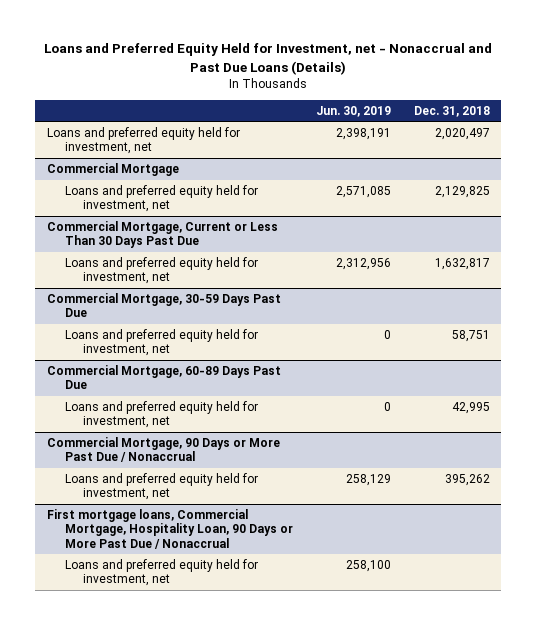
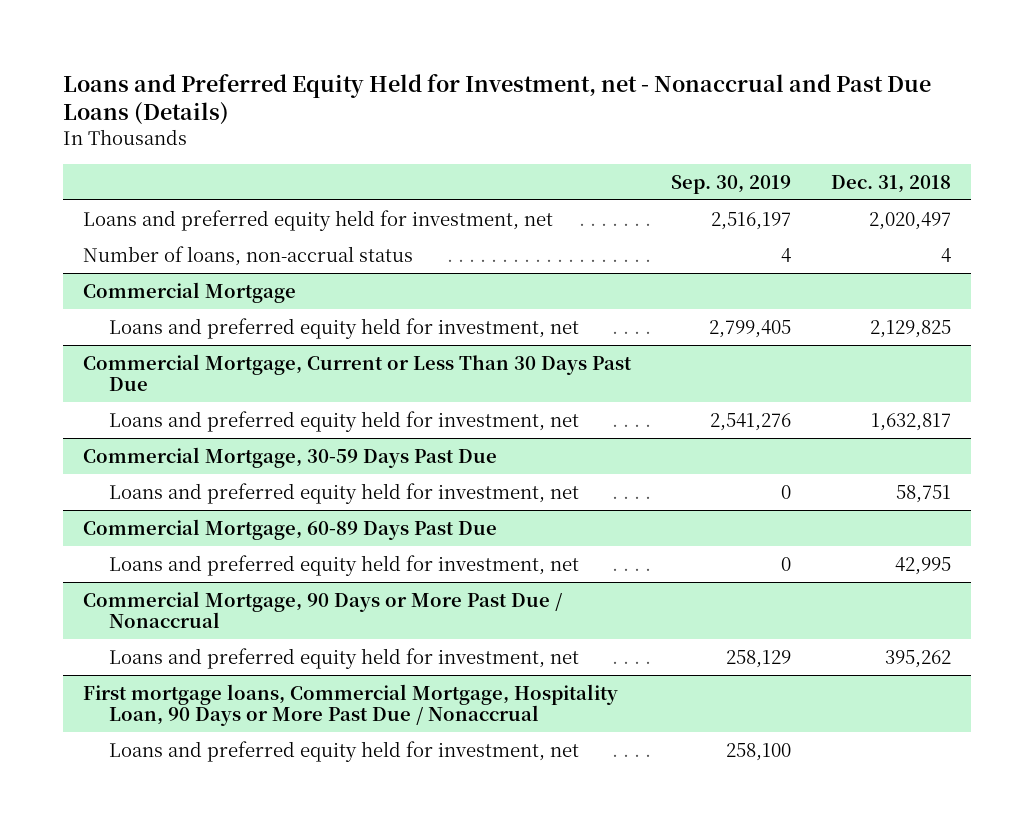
[315,105,391,117] Jun. 30, 2019 -> none
none -> [670,174,791,194] Sep. 30, 2019
none -> [82,245,413,266] Number of loans, non-accrual status

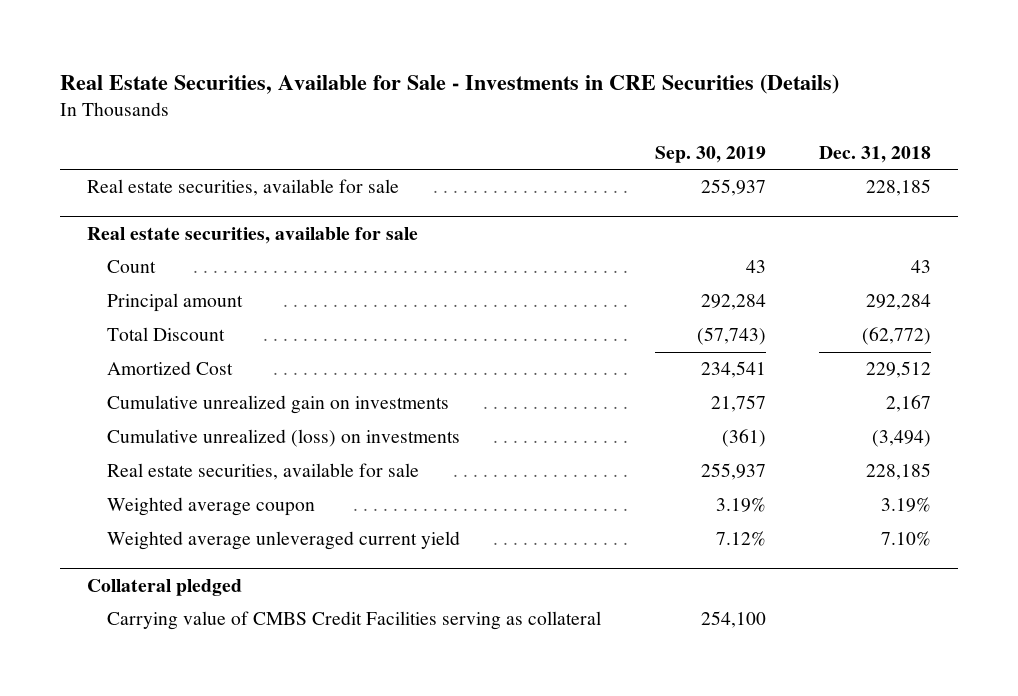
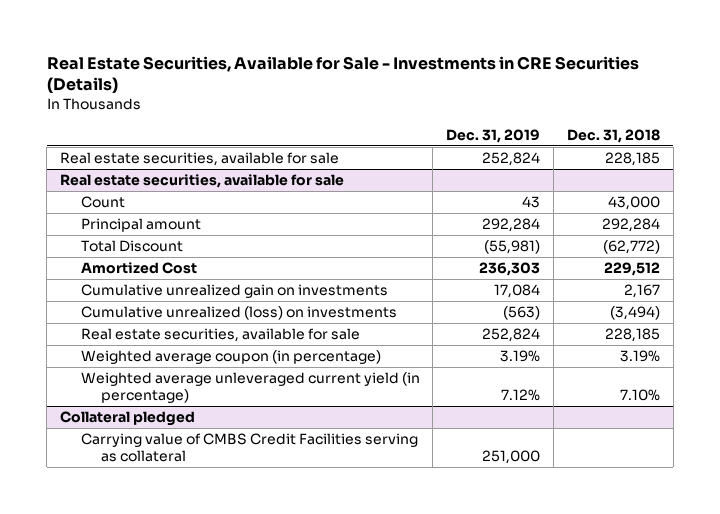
[654,145,766,163] Sep. 30, 2019 -> none
none -> [446,128,541,143] Dec. 31, 2019
[911,260,932,274] 43 -> [607,196,660,211] 43,000
[107,497,316,517] Weighted average coupon -> [80,350,381,365] Weighted average coupon (in percentage)
[107,531,461,551] Weighted average unleveraged current yield -> [80,372,420,403] Weighted average unleveraged current yield (in percentage)

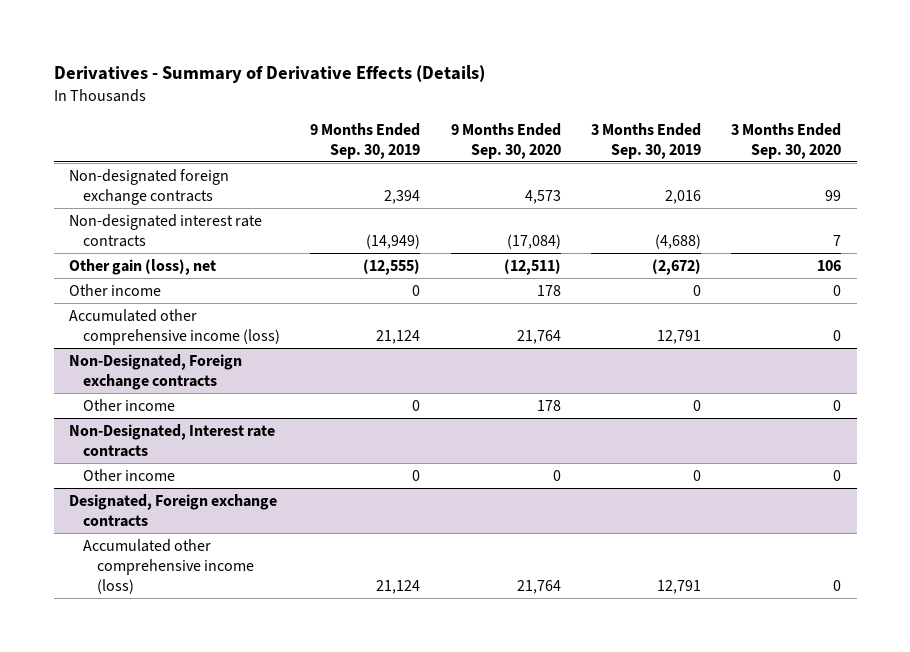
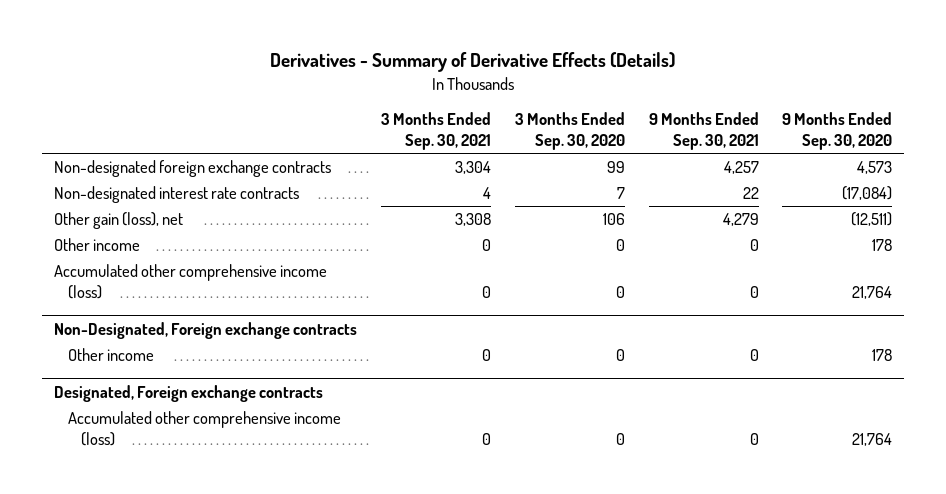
[310,122,421,159] 9 Months Ended Sep. 30, 2019 -> none
[591,122,702,159] 3 Months Ended Sep. 30, 2019 -> none
none -> [380,111,491,151] 3 Months Ended Sep. 30, 2021
none -> [648,111,759,151] 9 Months Ended Sep. 30, 2021
[68,423,275,457] Non-Designated, Interest rate contracts -> none
[82,468,175,481] Other income -> none

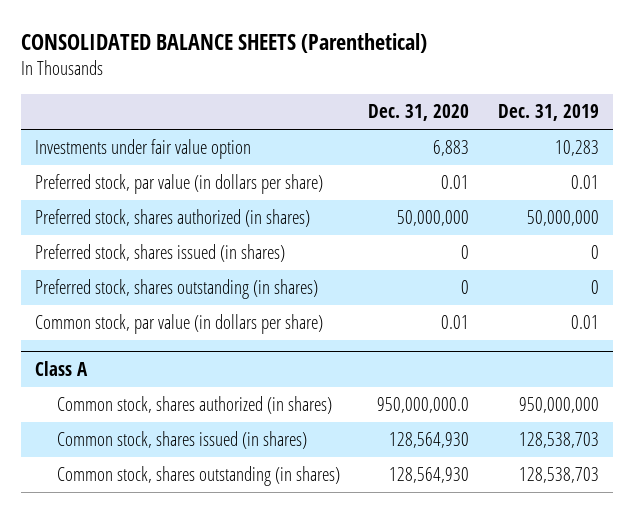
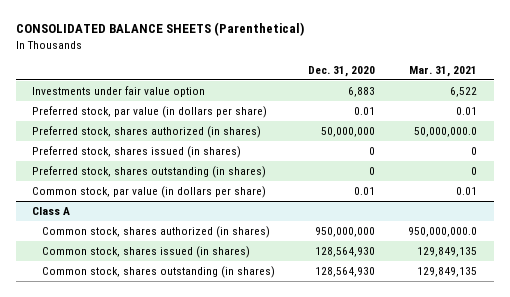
[498,104,600,122] Dec. 31, 2019 -> none
none -> [409,65,478,77] Mar. 31, 2021
[377,397,470,414] 950,000,000.0 -> [315,226,376,237] 950,000,000

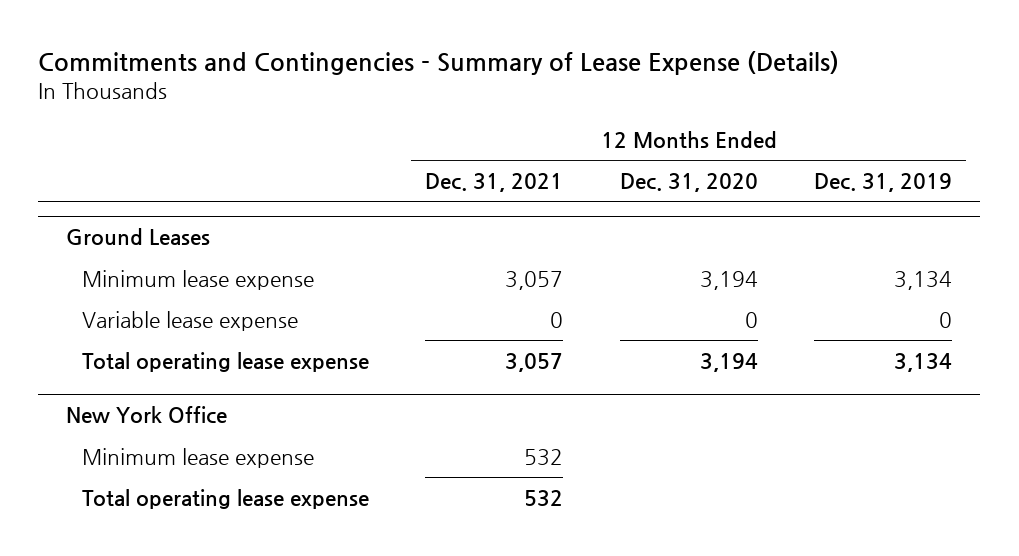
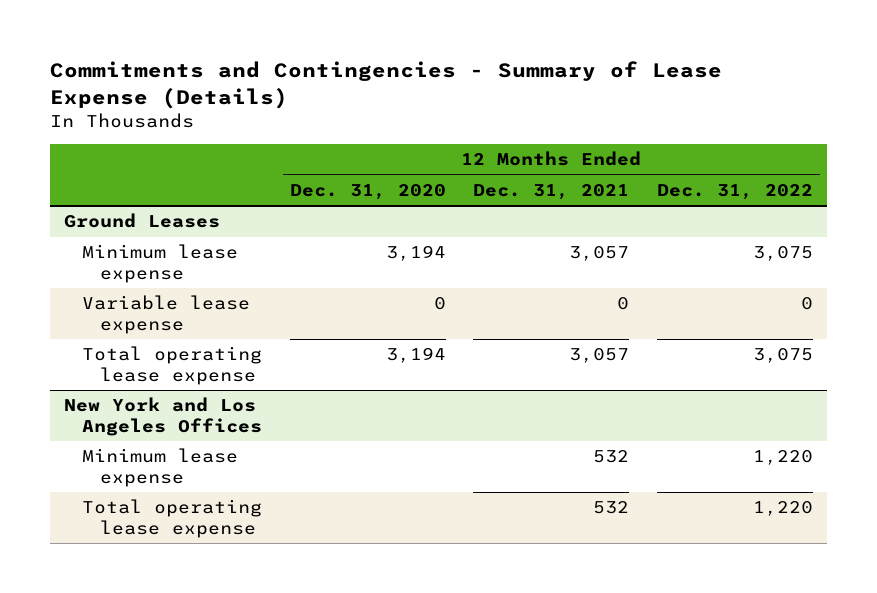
[814,173,953,193] Dec. 31, 2019 -> none
none -> [656,183,813,200] Dec. 31, 2022
[66,406,228,425] New York Office -> [64,397,263,436] New York and Los Angeles Offices

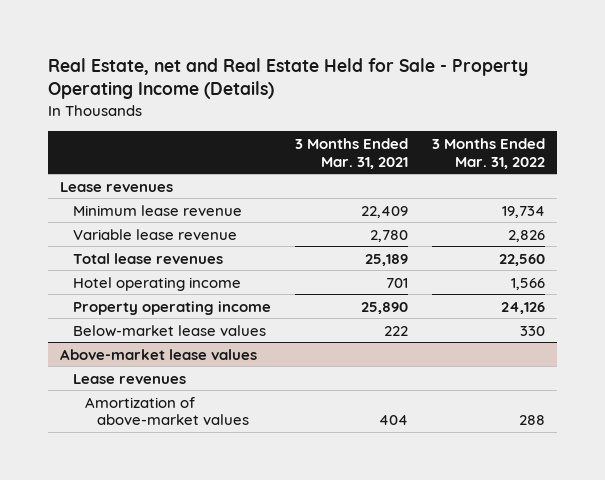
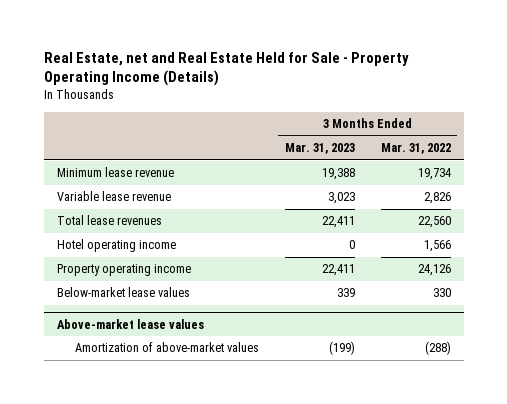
[294,137,408,169] 3 Months Ended Mar. 31, 2021 -> none
none -> [284,143,355,155] Mar. 31, 2023
[60,181,174,192] Lease revenues -> none
[72,373,186,384] Lease revenues -> none
[518,415,545,426] 288 -> [424,341,451,356] (288)

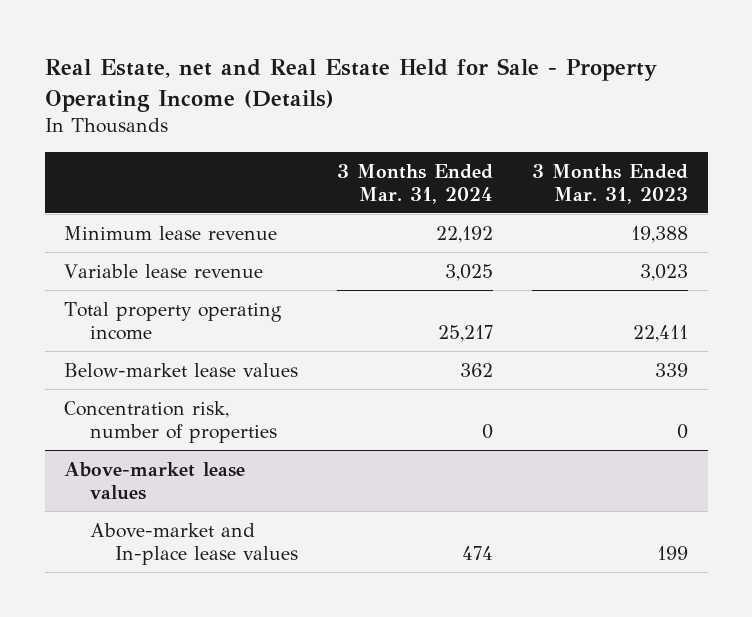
[380,143,451,155] Mar. 31, 2022 -> none
none -> [337,163,494,204] 3 Months Ended Mar. 31, 2024
[56,215,162,226] Total lease revenues -> none
[56,239,176,253] Hotel operating income -> none
[56,264,191,277] Property operating income -> [64,301,283,340] Total property operating income
none -> [64,400,277,443] Concentration risk, number of properties
[74,342,259,353] Amortization of above-market values -> [89,522,299,565] Above-market and In-place lease values
[328,341,355,356] (199) -> [657,545,689,560] 199

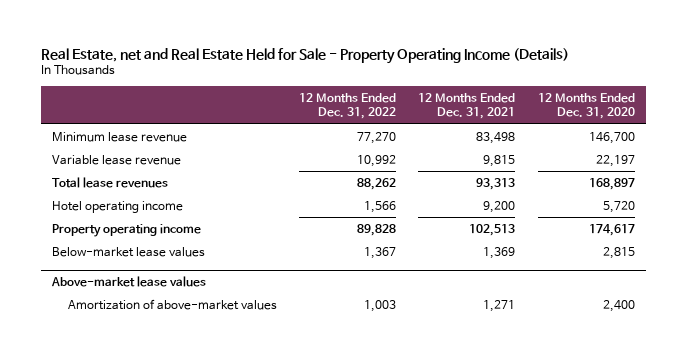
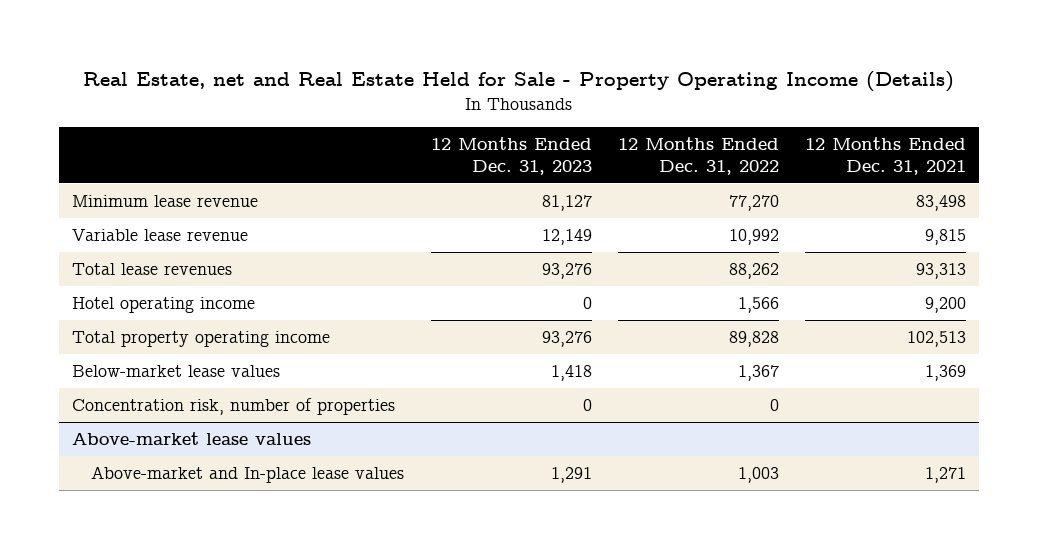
[537,92,635,120] 12 Months Ended Dec. 31, 2020 -> none
none -> [430,137,592,175] 12 Months Ended Dec. 31, 2023
[51,223,201,237] Property operating income -> [71,331,330,348] Total property operating income
none -> [71,398,395,416] Concentration risk, number of properties
[67,298,277,310] Amortization of above-market values -> [91,466,405,484] Above-market and In-place lease values

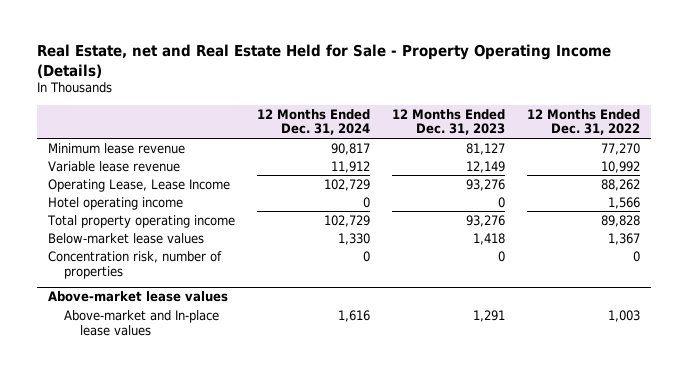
[804,137,966,175] 12 Months Ended Dec. 31, 2021 -> none
none -> [256,108,370,136] 12 Months Ended Dec. 31, 2024
[71,263,232,276] Total lease revenues -> [48,178,231,192] Operating Lease, Lease Income

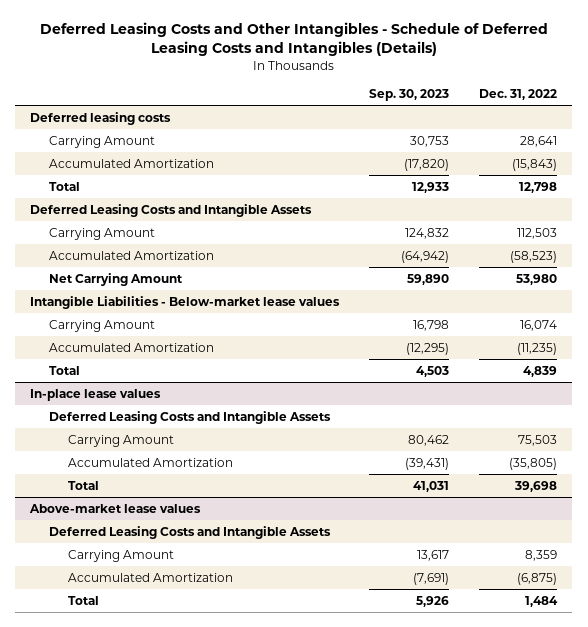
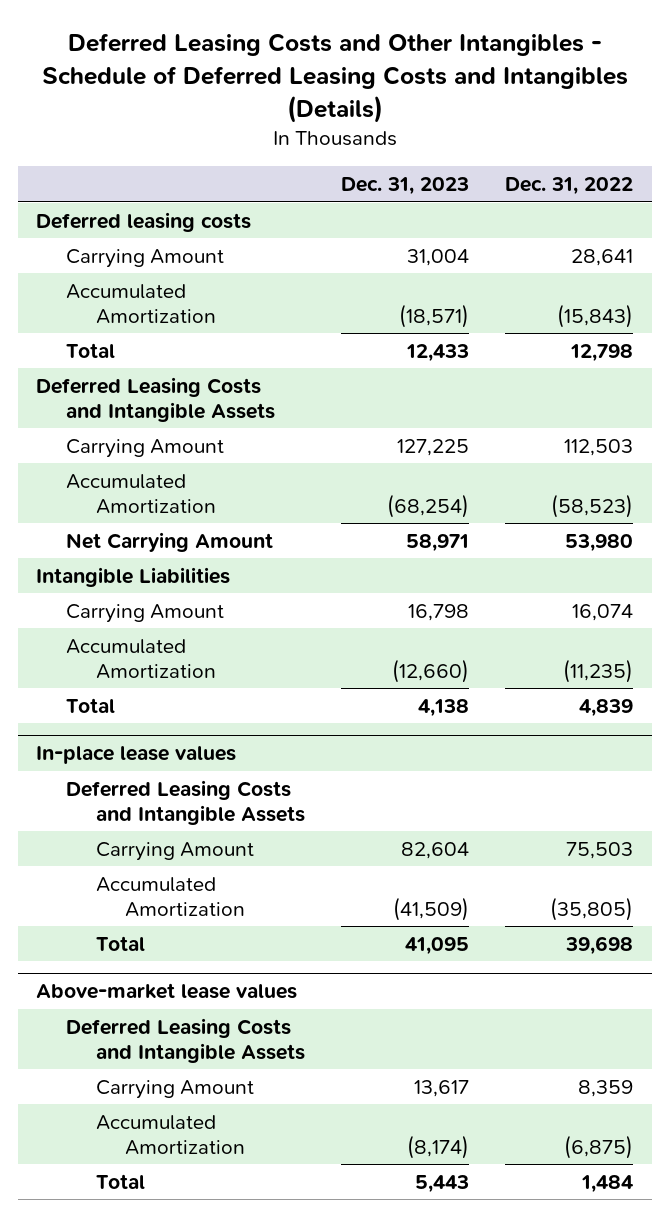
[369,89,450,102] Sep. 30, 2023 -> none
none -> [341,177,470,196] Dec. 31, 2023
[30,295,341,309] Intangible Liabilities - Below-market lease values -> [36,566,231,587] Intangible Liabilities

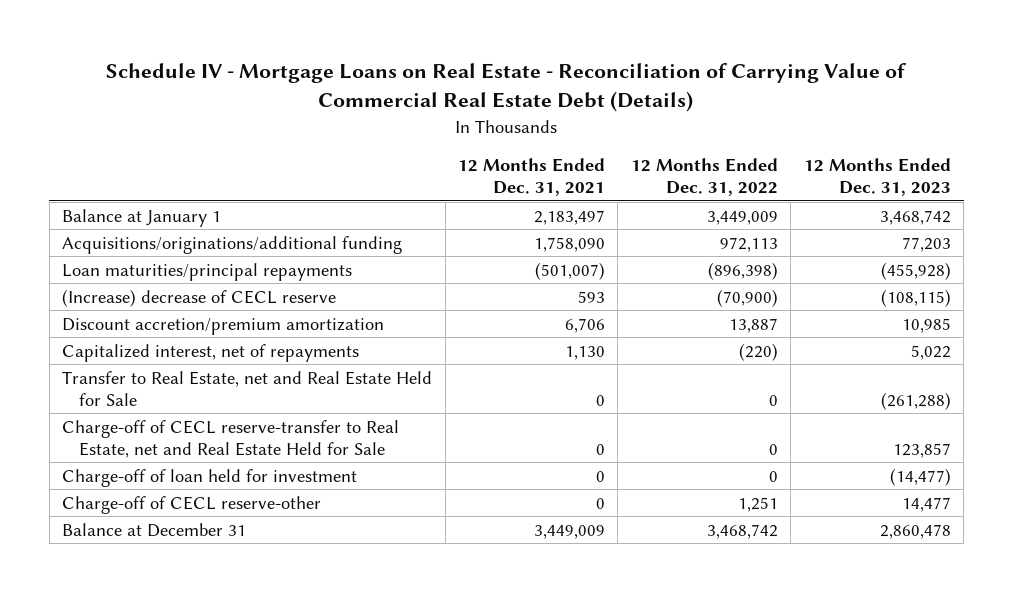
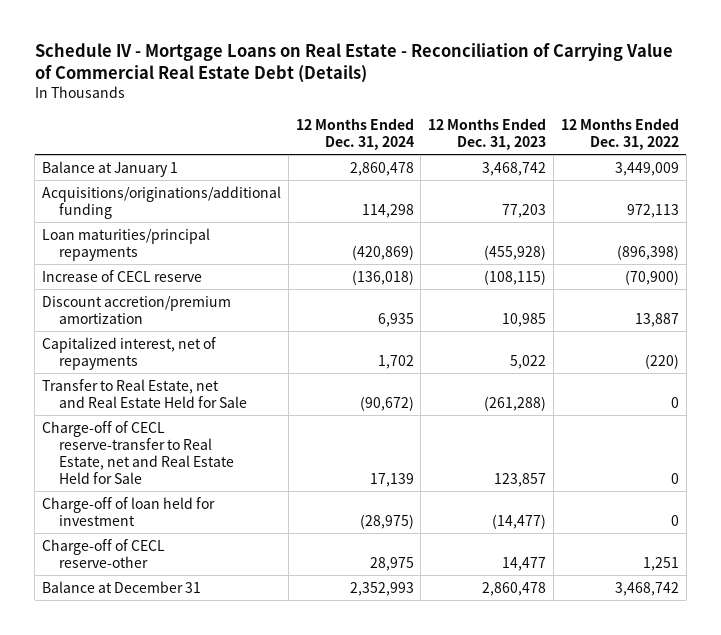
[458,157,606,197] 12 Months Ended Dec. 31, 2021 -> none
none -> [295,117,414,150] 12 Months Ended Dec. 31, 2024
[62,288,337,307] (Increase) decrease of CECL reserve -> [42,269,203,282] Increase of CECL reserve

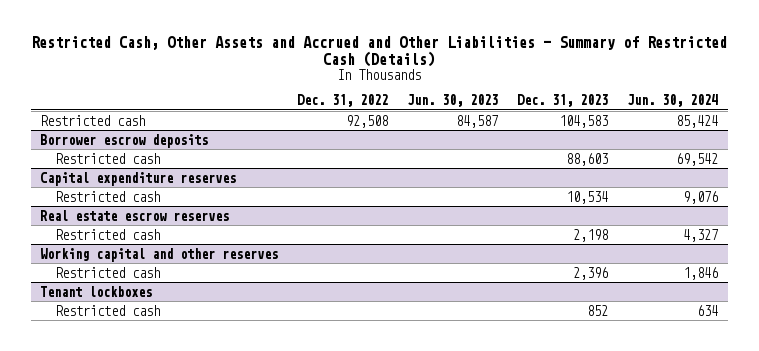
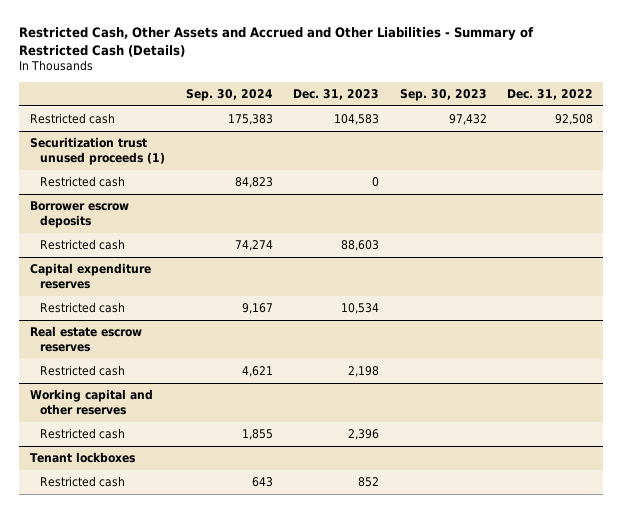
[407,94,499,108] Jun. 30, 2023 -> none
[627,94,719,108] Jun. 30, 2024 -> none
none -> [185,88,273,101] Sep. 30, 2024
none -> [399,88,487,101] Sep. 30, 2023
none -> [29,137,166,165] Securitization trust unused proceeds (1)
none -> [40,176,126,188] Restricted cash

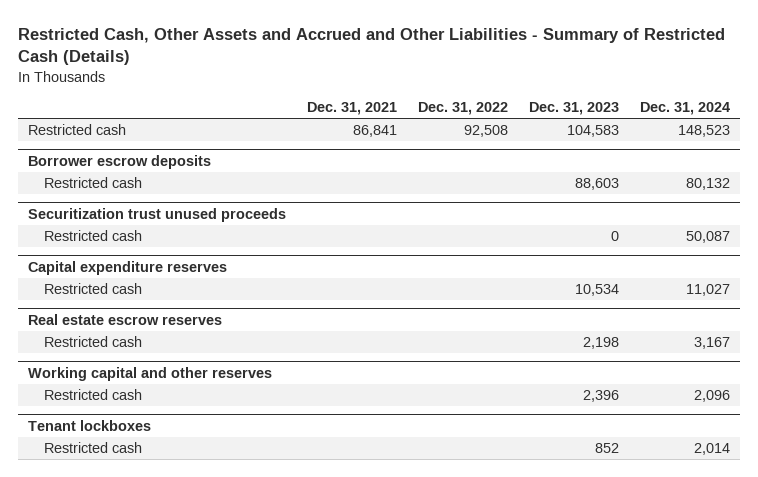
[185,88,273,101] Sep. 30, 2024 -> none
[399,88,487,101] Sep. 30, 2023 -> none
none -> [307,102,398,116] Dec. 31, 2021
none -> [639,102,730,116] Dec. 31, 2024
[29,137,166,165] Securitization trust unused proceeds (1) -> none
[40,176,126,188] Restricted cash -> none
none -> [28,207,287,222] Securitization trust unused proceeds
none -> [43,229,142,241] Restricted cash

